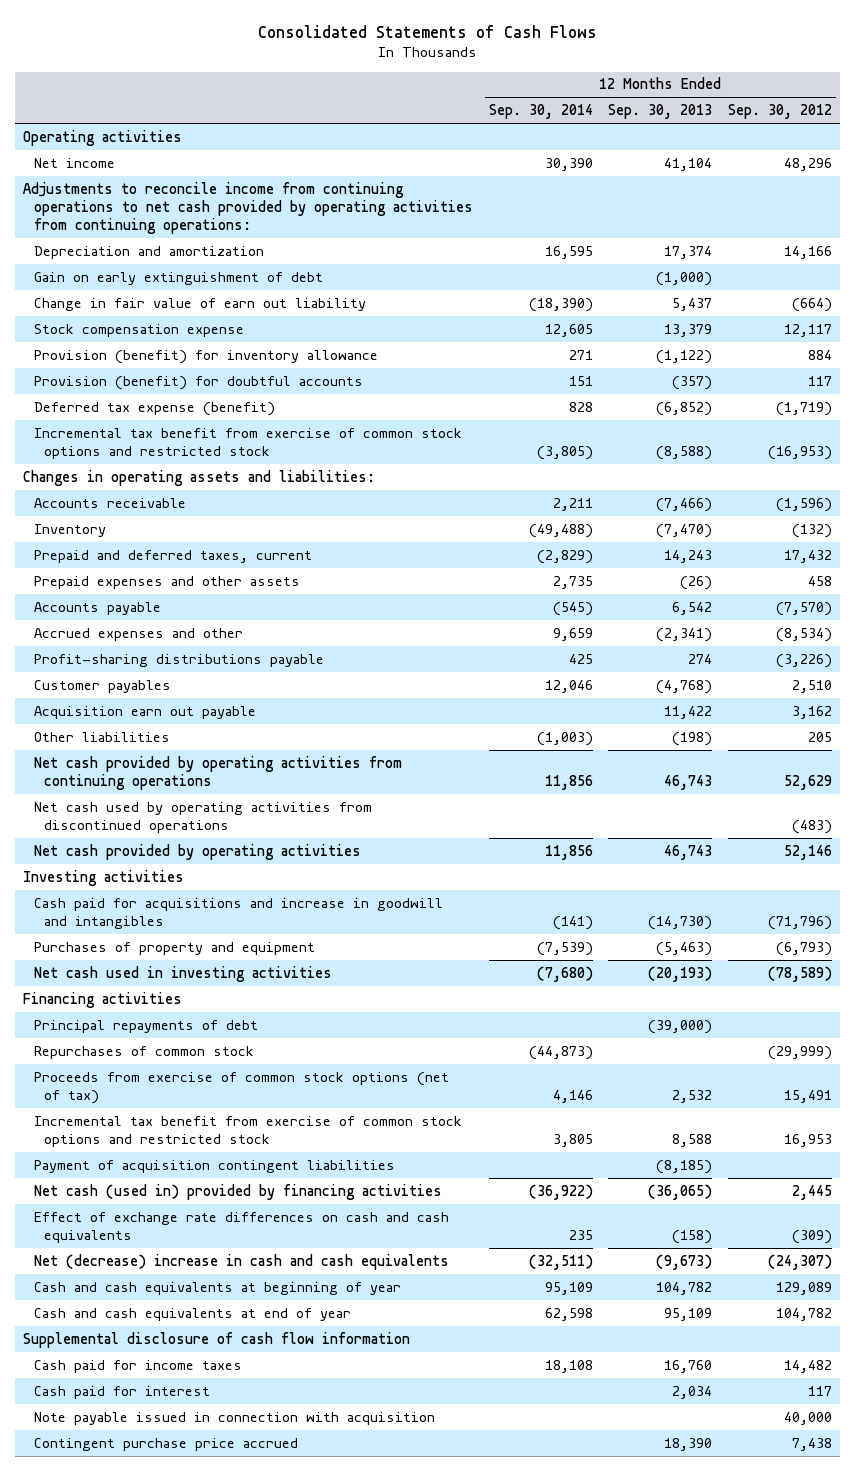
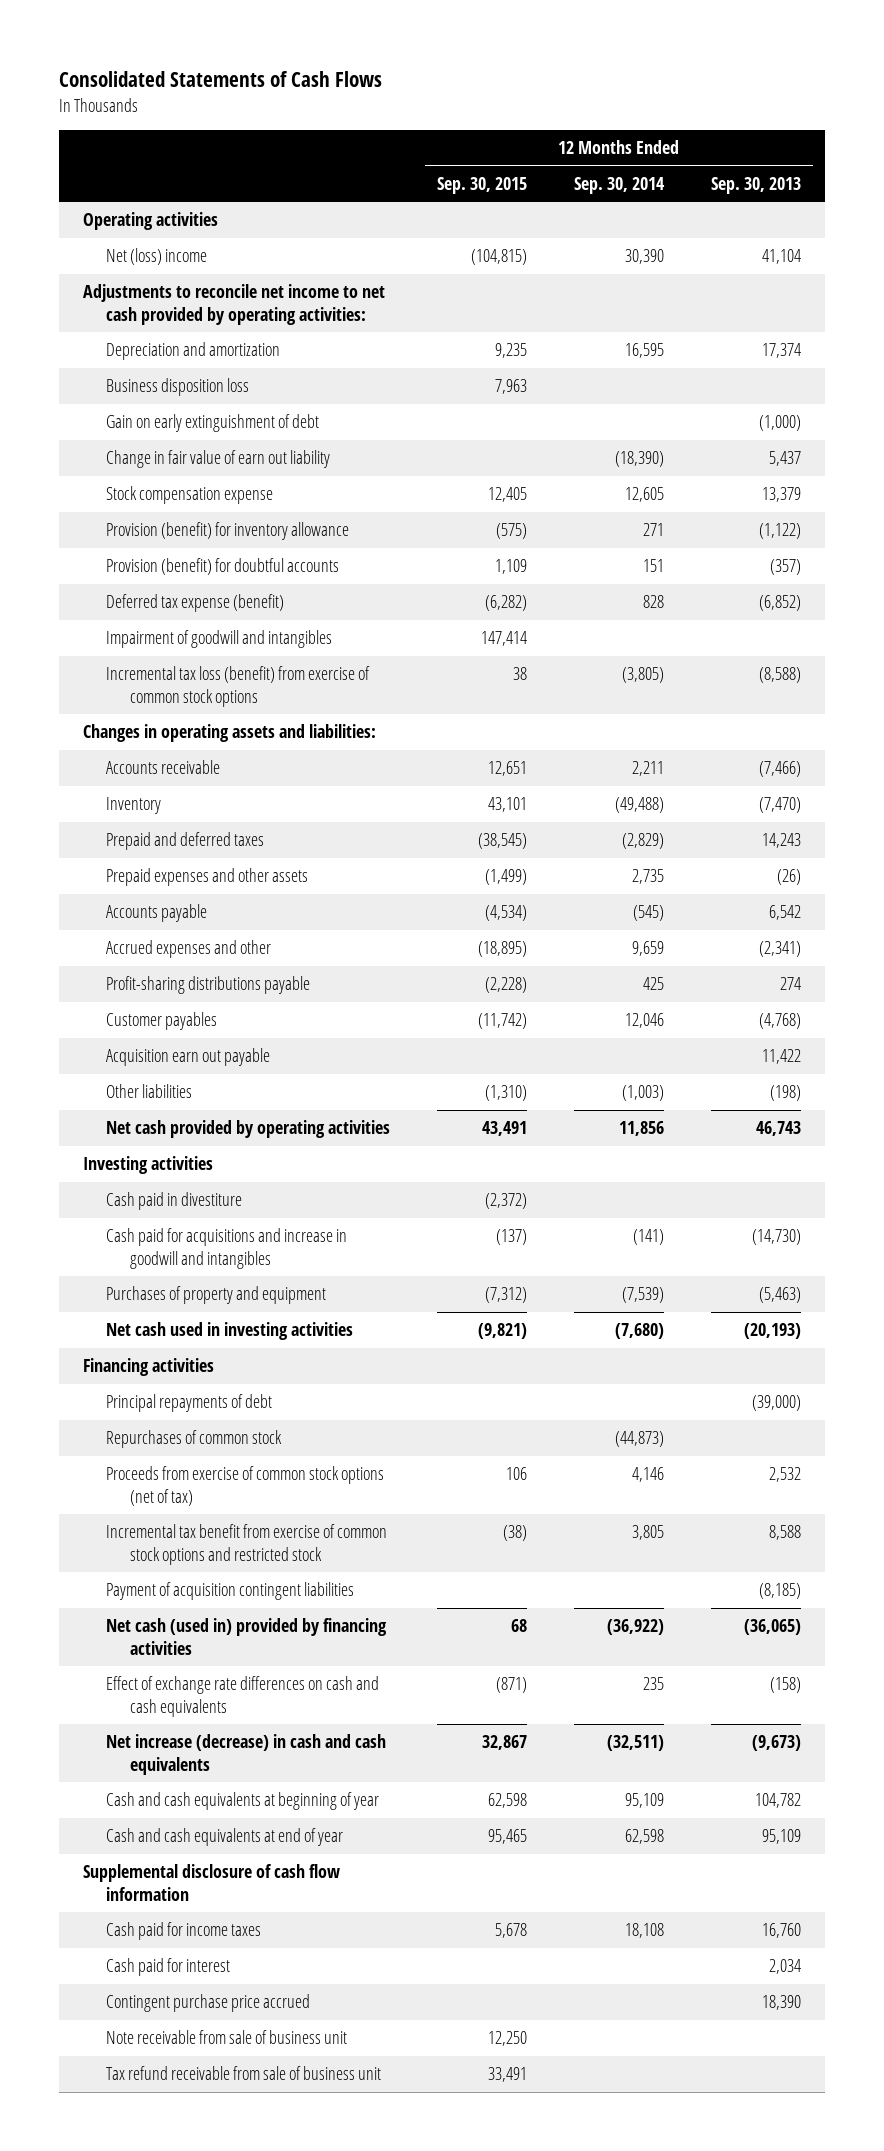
[728,104,833,120] Sep. 30, 2012 -> none
none -> [437,176,528,194] Sep. 30, 2015
[33,157,115,168] Net income -> [106,248,208,266] Net (loss) income
[23,181,473,235] Adjustments to reconcile income from continuing operations to net cash provided by operating activities from continuing operations: -> [82,284,385,325] Adjustments to reconcile net income to net cash provided by operating activities:
none -> [106,378,250,397] Business disposition loss
none -> [106,630,333,649] Impairment of goodwill and intangibles
[33,427,462,459] Incremental tax benefit from exercise of common stock options and restricted stock -> [106,666,371,707] Incremental tax loss (benefit) from exercise of common stock options
[33,549,312,563] Prepaid and deferred taxes, current -> [106,832,265,851] Prepaid and deferred taxes
[33,755,402,790] Net cash provided by operating activities from continuing operations -> none
[33,801,372,833] Net cash used by operating activities from discontinued operations -> none
none -> [106,1192,243,1211] Cash paid in divestiture
[33,1253,449,1270] Net (decrease) increase in cash and cash equivalents -> [106,1734,387,1775] Net increase (decrease) in cash and cash equivalents
[33,1411,435,1425] Note payable issued in connection with acquisition -> none
none -> [106,2030,348,2045] Note receivable from sale of business unit
none -> [106,2066,382,2081] Tax refund receivable from sale of business unit

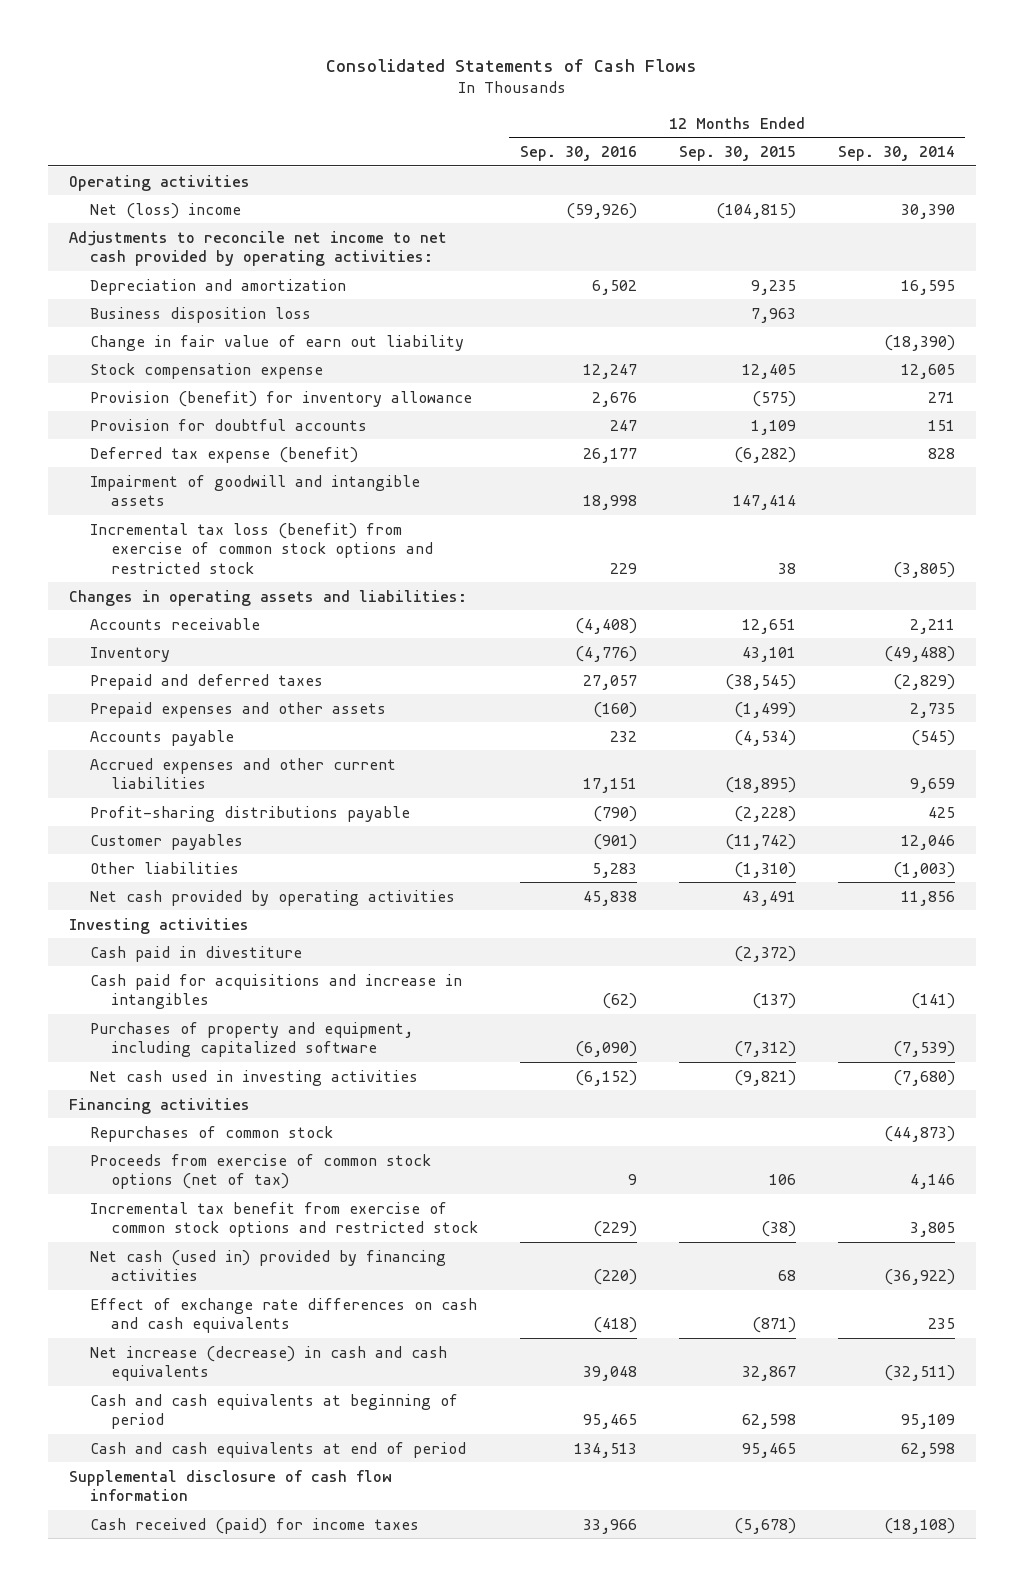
[711,176,802,194] Sep. 30, 2013 -> none
none -> [519,146,637,162] Sep. 30, 2016
[106,414,320,433] Gain on early extinguishment of debt -> none
[106,558,340,576] Provision (benefit) for doubtful accounts -> [89,418,367,431] Provision for doubtful accounts
[106,630,333,649] Impairment of goodwill and intangibles -> [89,474,420,507] Impairment of goodwill and intangible assets
[106,666,371,707] Incremental tax loss (benefit) from exercise of common stock options -> [89,522,433,574] Incremental tax loss (benefit) from exercise of common stock options and restricted stock
[106,940,272,959] Accrued expenses and other -> [89,757,396,790] Accrued expenses and other current liabilities
[106,1048,271,1067] Acquisition earn out payable -> none
[106,1228,348,1269] Cash paid for acquisitions and increase in goodwill and intangibles -> [89,973,462,1010] Cash paid for acquisitions and increase in intangibles
[106,1286,327,1305] Purchases of property and equipment -> [89,1021,413,1058] Purchases of property and equipment, including capitalized software
[106,1394,273,1413] Principal repayments of debt -> none
[106,1582,355,1601] Payment of acquisition contingent liabilities -> none
[106,1792,380,1811] Cash and cash equivalents at beginning of year -> [89,1393,458,1430] Cash and cash equivalents at beginning of period
[106,1828,344,1847] Cash and cash equivalents at end of year -> [89,1441,466,1458] Cash and cash equivalents at end of period
[106,1958,231,1977] Cash paid for interest -> none
[106,1994,311,2013] Contingent purchase price accrued -> none
[106,2030,348,2045] Note receivable from sale of business unit -> none
[106,2066,382,2081] Tax refund receivable from sale of business unit -> none
[106,1922,262,1941] Cash paid for income taxes -> [89,1517,419,1534] Cash received (paid) for income taxes
[495,1923,528,1939] 5,678 -> [733,1517,796,1534] (5,678)
[625,1923,665,1939] 18,108 -> [883,1517,955,1534] (18,108)

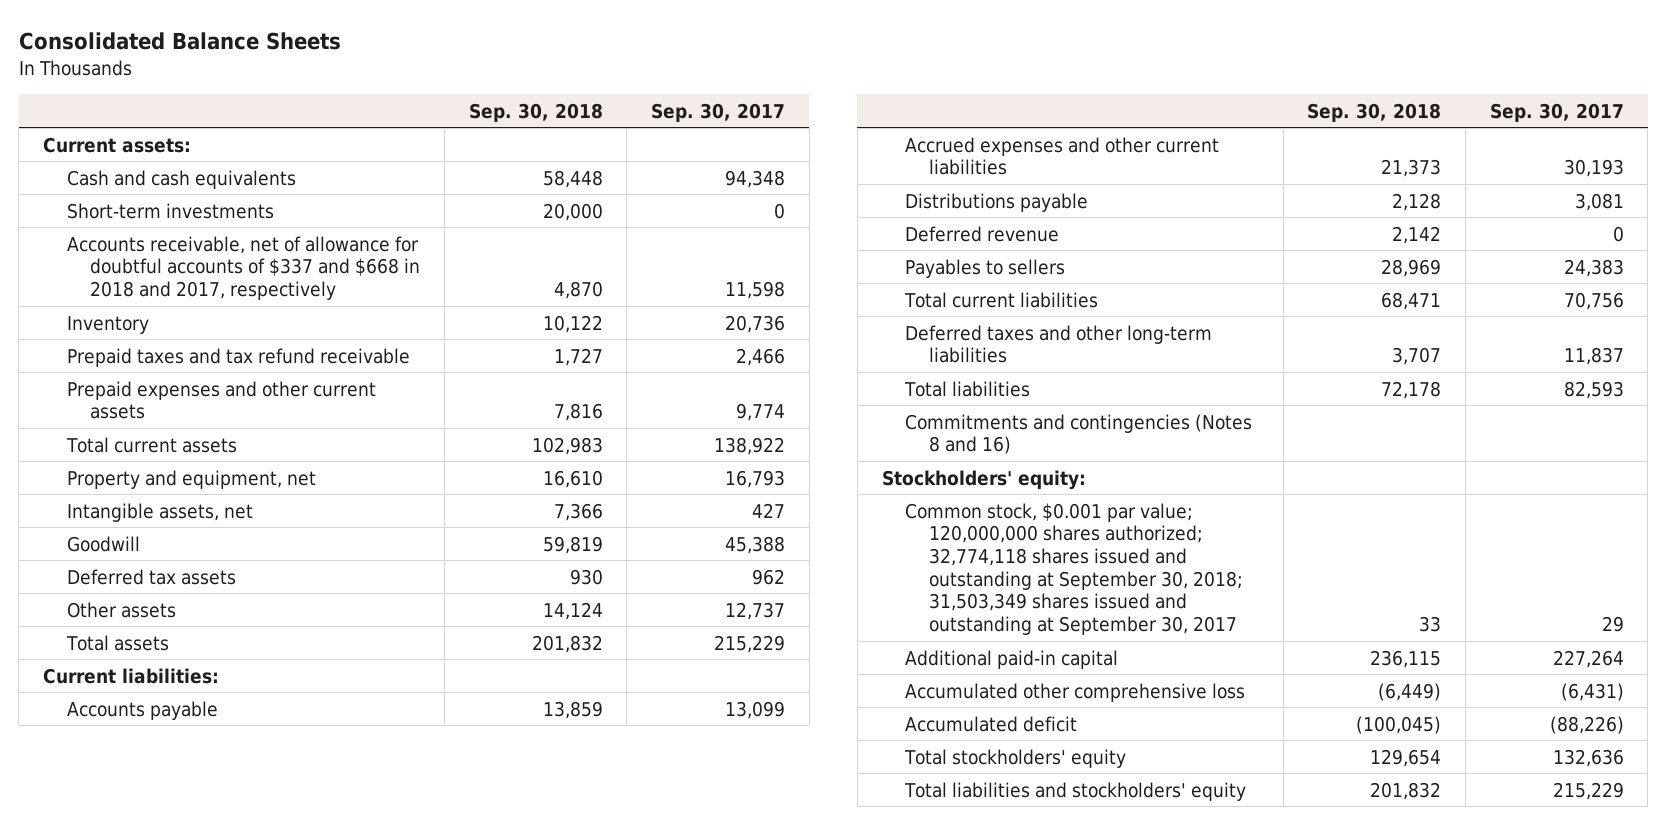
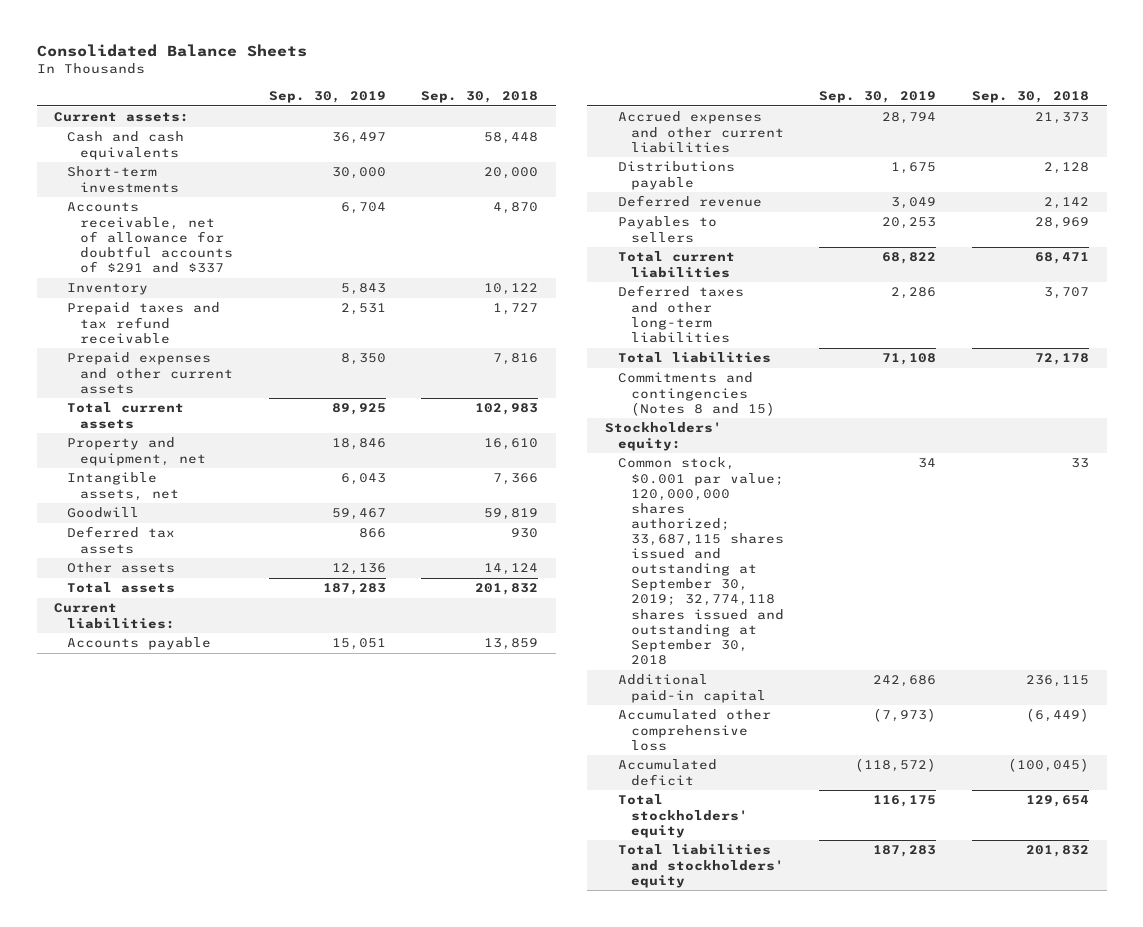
[651,102,786,122] Sep. 30, 2017 -> none
none -> [268,90,386,103] Sep. 30, 2019
[66,235,421,301] Accounts receivable, net of allowance for doubtful accounts of $337 and $668 in 2018 and 2017, respectively -> [67,202,234,273] Accounts receivable, net of allowance for doubtful accounts of $291 and $337
[905,413,1253,455] Commitments and contingencies (Notes 8 and 16) -> [617,372,776,416] Commitments and contingencies (Notes 8 and 15)
[905,502,1243,636] Common stock, $0.001 par value; 120,000,000 shares authorized; 32,774,118 shares issued and outstanding at September 30, 2018; 31,503,349 shares issued and outstanding at September 30, 2017 -> [617,457,785,665] Common stock, $0.001 par value; 120,000,000 shares authorized; 33,687,115 shares issued and outstanding at September 30, 2019; 32,774,118 shares issued and outstanding at September 30, 2018

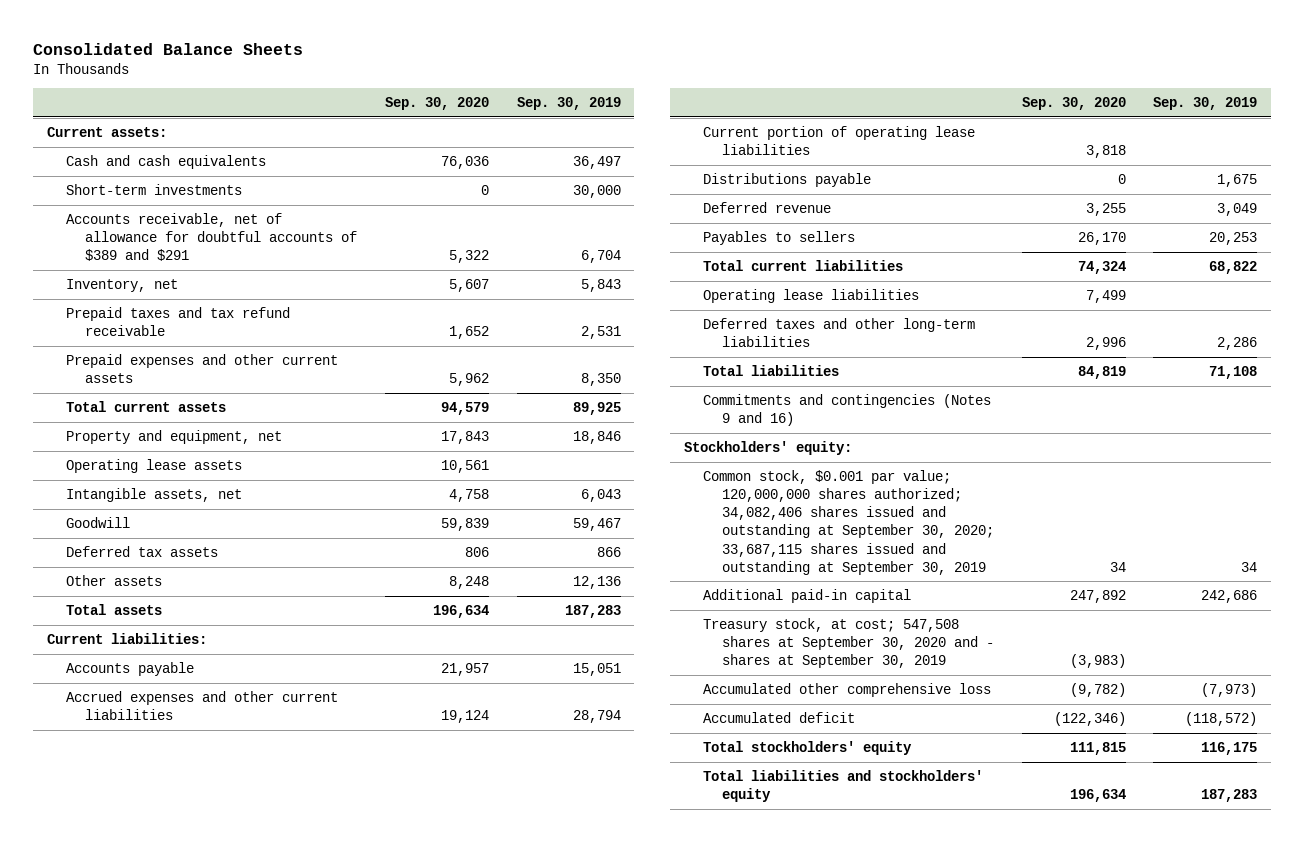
[421,90,539,103] Sep. 30, 2018 -> none
none -> [385,97,490,111] Sep. 30, 2020
[67,202,234,273] Accounts receivable, net of allowance for doubtful accounts of $291 and $337 -> [66,212,358,262] Accounts receivable, net of allowance for doubtful accounts of $389 and $291
[67,283,149,296] Inventory -> [66,278,179,292] Inventory, net
none -> [66,458,243,473] Operating lease assets
none -> [702,125,975,156] Current portion of operating lease liabilities
none -> [702,288,919,303] Operating lease liabilities
[617,372,776,416] Commitments and contingencies (Notes 8 and 15) -> [702,393,991,427] Commitments and contingencies (Notes 9 and 16)
[617,457,785,665] Common stock, $0.001 par value; 120,000,000 shares authorized; 33,687,115 shares issued and outstanding at September 30, 2019; 32,774,118 shares issued and outstanding at September 30, 2018 -> [702,469,995,575] Common stock, $0.001 par value; 120,000,000 shares authorized; 34,082,406 shares issued and outstanding at September 30, 2020; 33,687,115 shares issued and outstanding at September 30, 2019
none -> [702,617,995,669] Treasury stock, at cost; 547,508 shares at September 30, 2020 and - shares at September 30, 2019

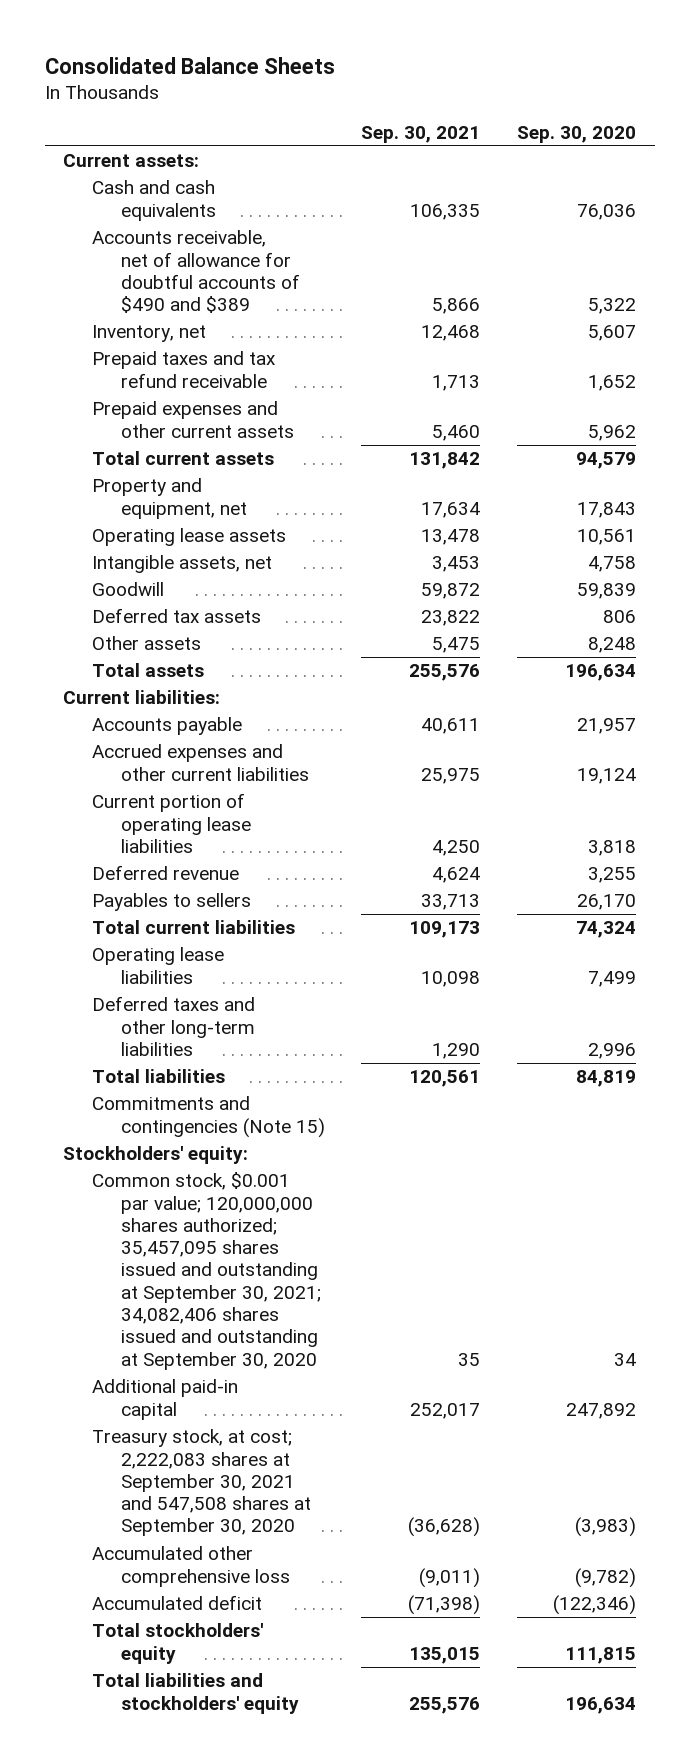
[516,97,621,111] Sep. 30, 2019 -> none
none -> [361,125,481,143] Sep. 30, 2021
[66,183,243,195] Short-term investments -> none
[66,212,358,262] Accounts receivable, net of allowance for doubtful accounts of $389 and $291 -> [91,230,300,314] Accounts receivable, net of allowance for doubtful accounts of $490 and $389
[702,172,871,187] Distributions payable -> none
[702,393,991,427] Commitments and contingencies (Notes 9 and 16) -> [91,1096,325,1138] Commitments and contingencies (Note 15)
[702,469,995,575] Common stock, $0.001 par value; 120,000,000 shares authorized; 34,082,406 shares issued and outstanding at September 30, 2020; 33,687,115 shares issued and outstanding at September 30, 2019 -> [91,1172,321,1370] Common stock, $0.001 par value; 120,000,000 shares authorized; 35,457,095 shares issued and outstanding at September 30, 2021; 34,082,406 shares issued and outstanding at September 30, 2020
[702,617,995,669] Treasury stock, at cost; 547,508 shares at September 30, 2020 and - shares at September 30, 2019 -> [91,1429,311,1537] Treasury stock, at cost; 2,222,083 shares at September 30, 2021 and 547,508 shares at September 30, 2020

